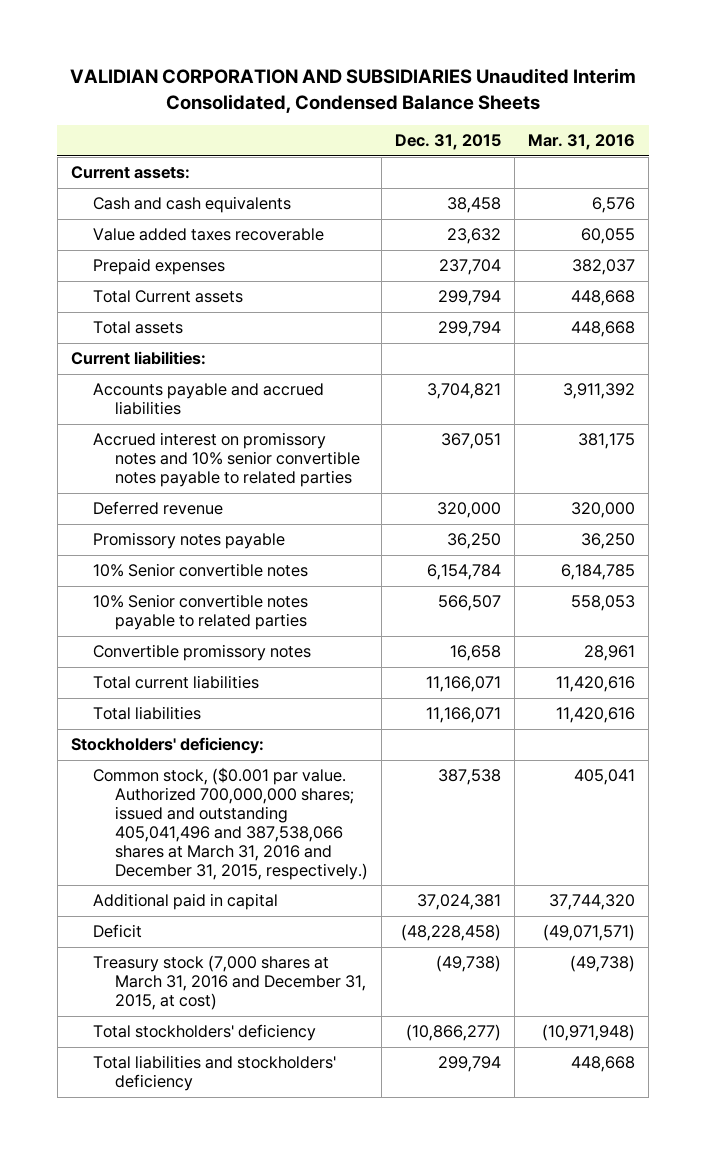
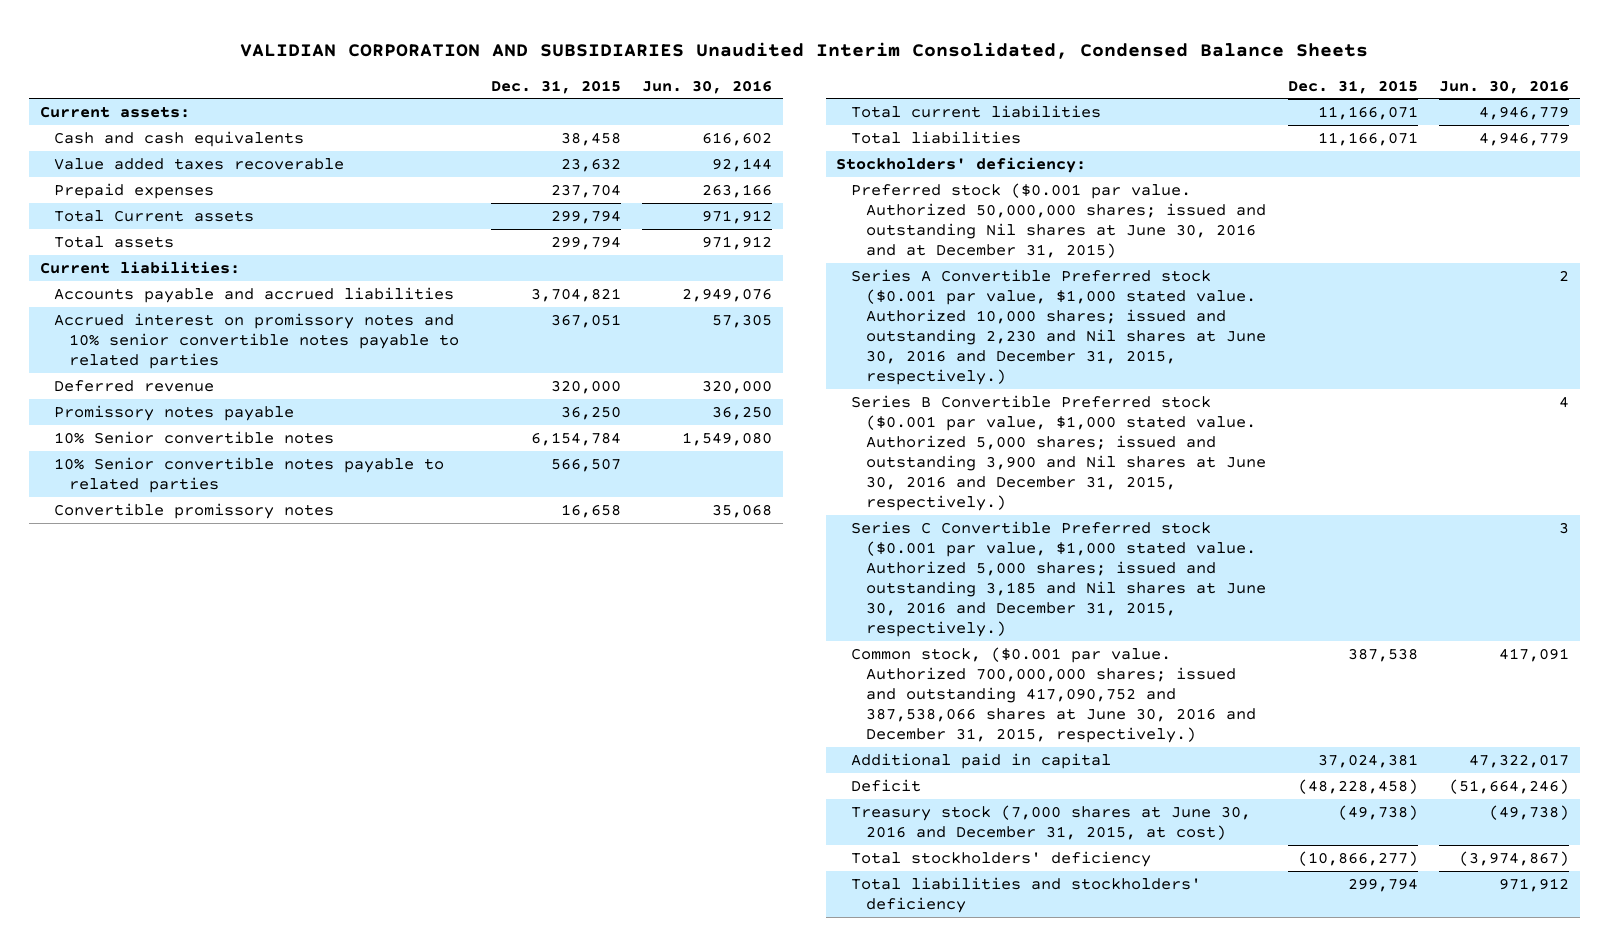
[528,134,636,151] Mar. 31, 2016 -> none
none -> [642,79,773,94] Jun. 30, 2016
none -> [851,182,1267,258] Preferred stock ($0.001 par value. Authorized 50,000,000 shares; issued and outstanding Nil shares at June 30, 2016 and at December 31, 2015)
none -> [851,268,1267,385] Series A Convertible Preferred stock ($0.001 par value, $1,000 stated value. Authorized 10,000 shares; issued and outstanding 2,230 and Nil shares at June 30, 2016 and December 31, 2015, respectively.)
none -> [851,394,1267,511] Series B Convertible Preferred stock ($0.001 par value, $1,000 stated value. Authorized 5,000 shares; issued and outstanding 3,900 and Nil shares at June 30, 2016 and December 31, 2015, respectively.)
none -> [851,520,1267,637] Series C Convertible Preferred stock ($0.001 par value, $1,000 stated value. Authorized 5,000 shares; issued and outstanding 3,185 and Nil shares at June 30, 2016 and December 31, 2015, respectively.)
[93,767,369,880] Common stock, ($0.001 par value. Authorized 700,000,000 shares; issued and outstanding 405,041,496 and 387,538,066 shares at March 31, 2016 and December 31, 2015, respectively.) -> [851,646,1257,743] Common stock, ($0.001 par value. Authorized 700,000,000 shares; issued and outstanding 417,090,752 and 387,538,066 shares at June 30, 2016 and December 31, 2015, respectively.)
[93,955,367,1011] Treasury stock (7,000 shares at March 31, 2016 and December 31, 2015, at cost) -> [851,804,1252,840] Treasury stock (7,000 shares at June 30, 2016 and December 31, 2015, at cost)

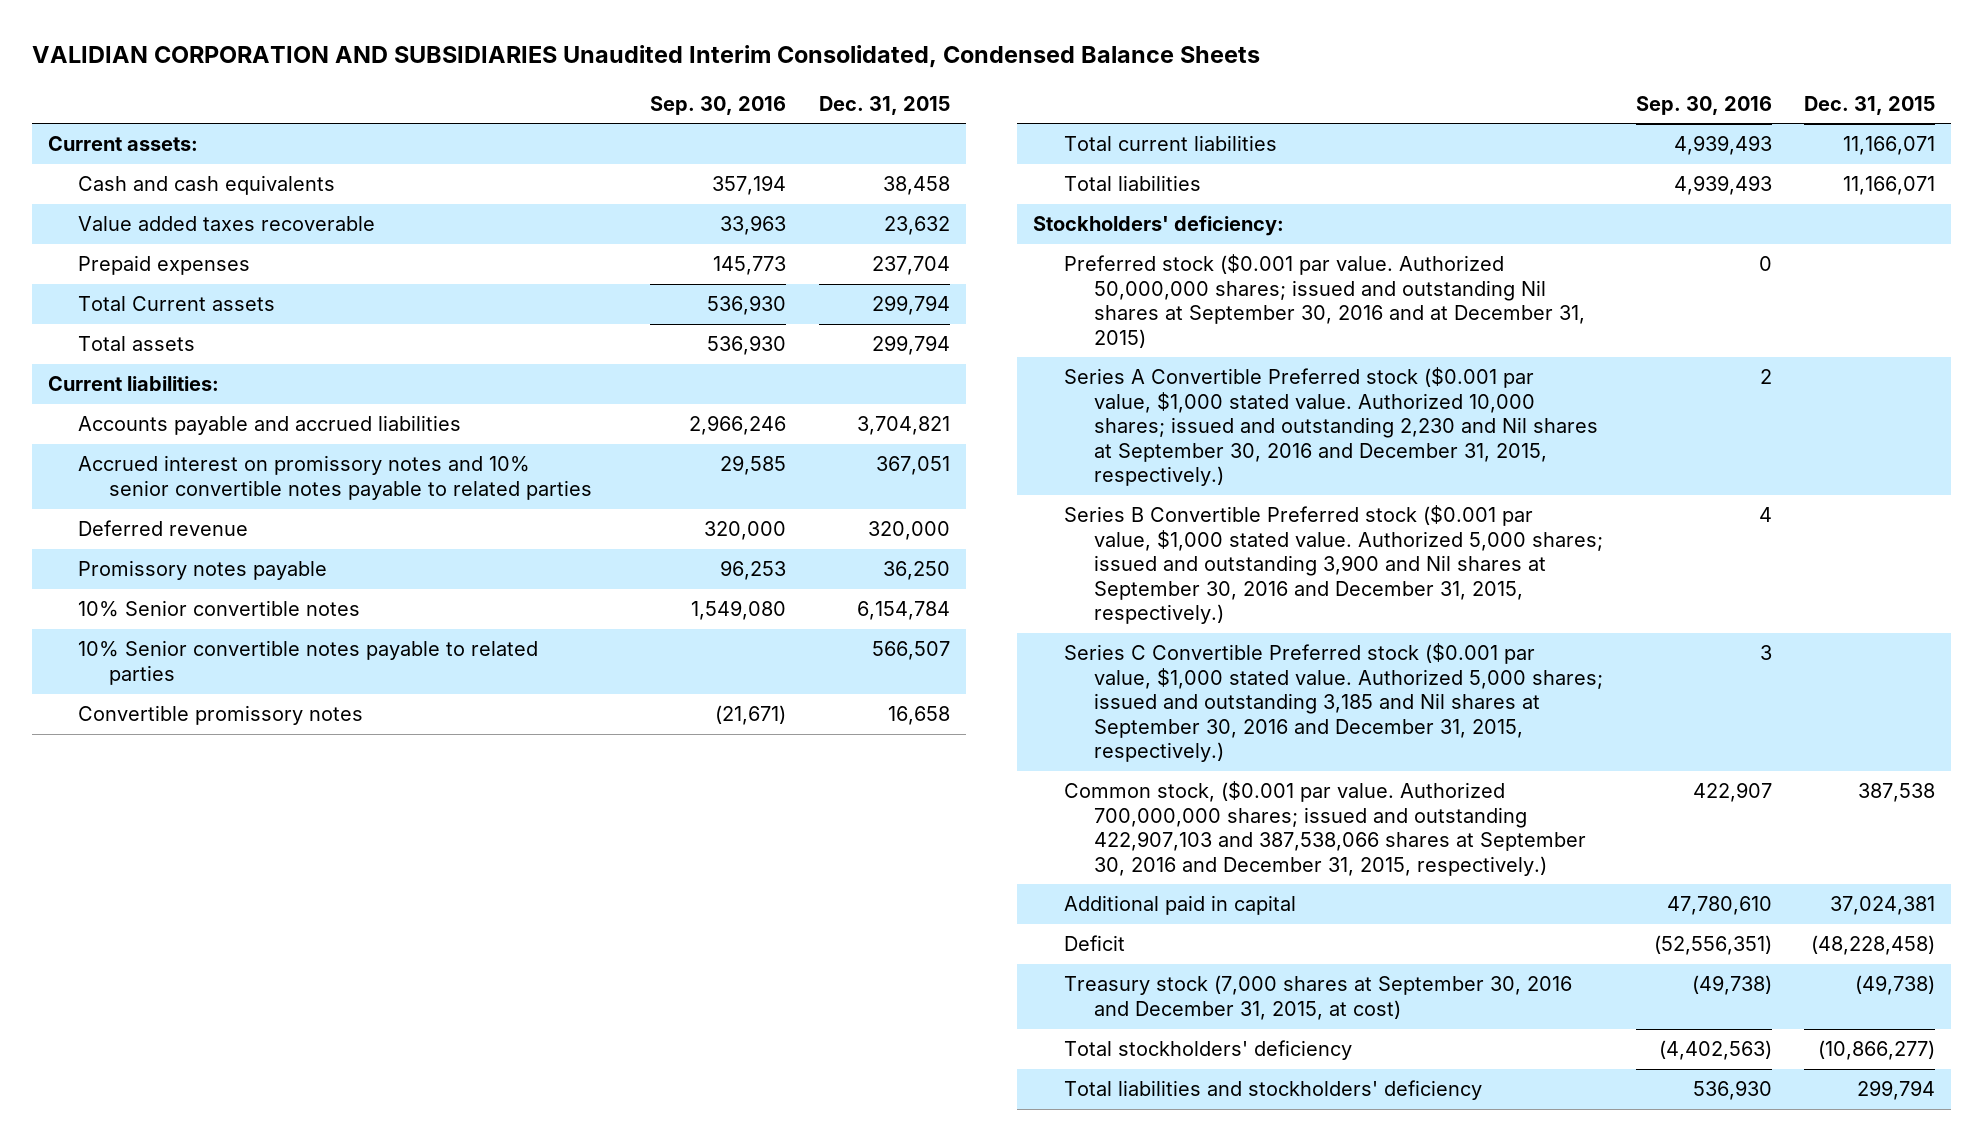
[642,79,773,94] Jun. 30, 2016 -> none
none -> [650,95,787,115] Sep. 30, 2016
[851,182,1267,258] Preferred stock ($0.001 par value. Authorized 50,000,000 shares; issued and outstanding Nil shares at June 30, 2016 and at December 31, 2015) -> [1063,254,1585,348] Preferred stock ($0.001 par value. Authorized 50,000,000 shares; issued and outstanding Nil shares at September 30, 2016 and at December 31, 2015)
[851,268,1267,385] Series A Convertible Preferred stock ($0.001 par value, $1,000 stated value. Authorized 10,000 shares; issued and outstanding 2,230 and Nil shares at June 30, 2016 and December 31, 2015, respectively.) -> [1063,367,1598,487] Series A Convertible Preferred stock ($0.001 par value, $1,000 stated value. Authorized 10,000 shares; issued and outstanding 2,230 and Nil shares at September 30, 2016 and December 31, 2015, respectively.)
[851,394,1267,511] Series B Convertible Preferred stock ($0.001 par value, $1,000 stated value. Authorized 5,000 shares; issued and outstanding 3,900 and Nil shares at June 30, 2016 and December 31, 2015, respectively.) -> [1063,505,1603,625] Series B Convertible Preferred stock ($0.001 par value, $1,000 stated value. Authorized 5,000 shares; issued and outstanding 3,900 and Nil shares at September 30, 2016 and December 31, 2015, respectively.)
[851,520,1267,637] Series C Convertible Preferred stock ($0.001 par value, $1,000 stated value. Authorized 5,000 shares; issued and outstanding 3,185 and Nil shares at June 30, 2016 and December 31, 2015, respectively.) -> [1063,643,1603,763] Series C Convertible Preferred stock ($0.001 par value, $1,000 stated value. Authorized 5,000 shares; issued and outstanding 3,185 and Nil shares at September 30, 2016 and December 31, 2015, respectively.)
[851,646,1257,743] Common stock, ($0.001 par value. Authorized 700,000,000 shares; issued and outstanding 417,090,752 and 387,538,066 shares at June 30, 2016 and December 31, 2015, respectively.) -> [1063,781,1586,876] Common stock, ($0.001 par value. Authorized 700,000,000 shares; issued and outstanding 422,907,103 and 387,538,066 shares at September 30, 2016 and December 31, 2015, respectively.)
[851,804,1252,840] Treasury stock (7,000 shares at June 30, 2016 and December 31, 2015, at cost) -> [1063,975,1572,1020] Treasury stock (7,000 shares at September 30, 2016 and December 31, 2015, at cost)

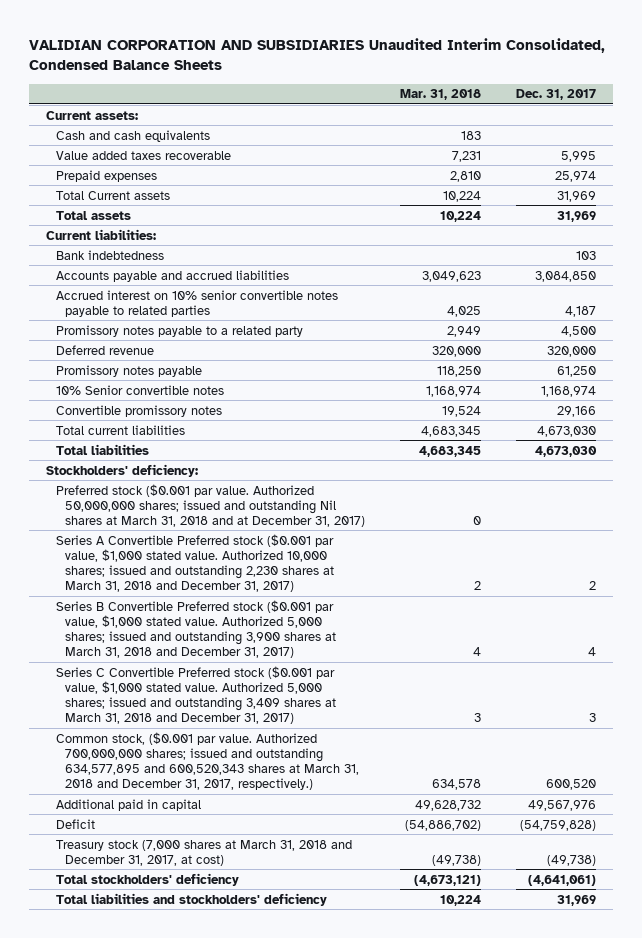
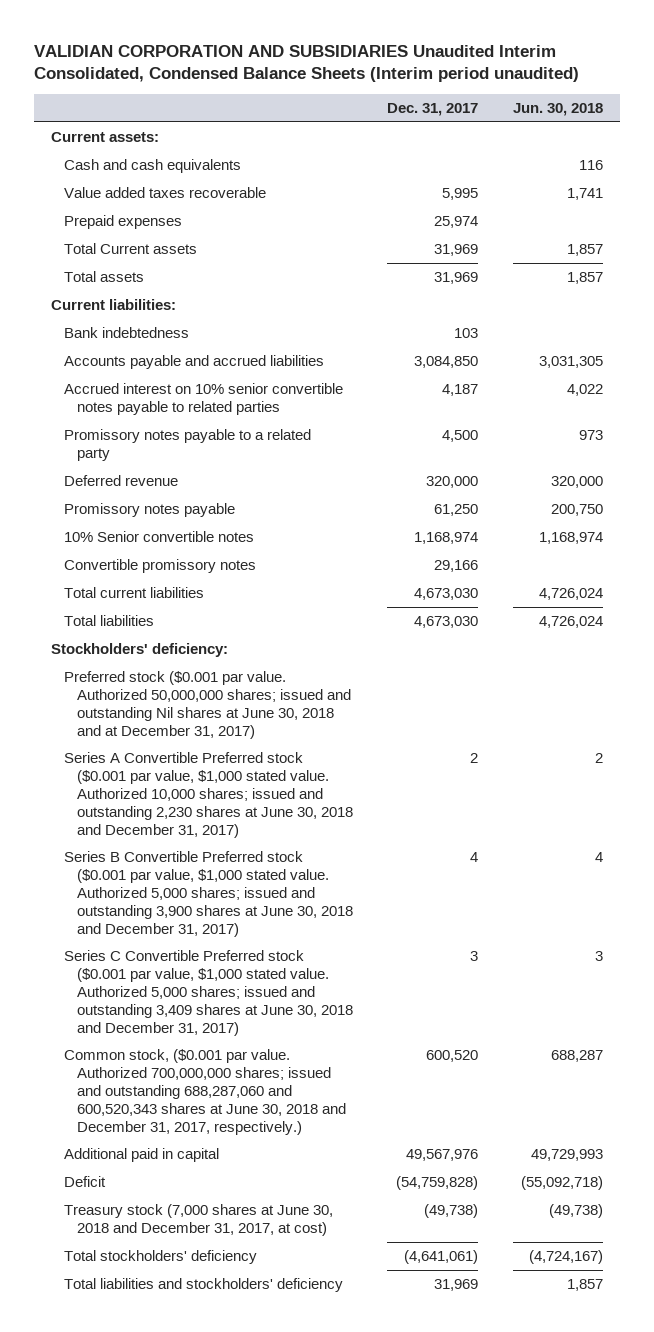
[29,37,606,71] VALIDIAN CORPORATION AND SUBSIDIARIES Unaudited Interim Consolidated, Condensed Balance Sheets -> [33,44,579,83] VALIDIAN CORPORATION AND SUBSIDIARIES Unaudited Interim Consolidated, Condensed Balance Sheets (Interim period unaudited)
[400,89,482,101] Mar. 31, 2018 -> none
none -> [512,103,603,117] Jun. 30, 2018
[55,483,366,527] Preferred stock ($0.001 par value. Authorized 50,000,000 shares; issued and outstanding Nil shares at March 31, 2018 and at December 31, 2017) -> [63,670,351,739] Preferred stock ($0.001 par value. Authorized 50,000,000 shares; issued and outstanding Nil shares at June 30, 2018 and at December 31, 2017)
[55,533,335,593] Series A Convertible Preferred stock ($0.001 par value, $1,000 stated value. Authorized 10,000 shares; issued and outstanding 2,230 shares at March 31, 2018 and December 31, 2017) -> [63,751,353,838] Series A Convertible Preferred stock ($0.001 par value, $1,000 stated value. Authorized 10,000 shares; issued and outstanding 2,230 shares at June 30, 2018 and December 31, 2017)
[55,599,337,659] Series B Convertible Preferred stock ($0.001 par value, $1,000 stated value. Authorized 5,000 shares; issued and outstanding 3,900 shares at March 31, 2018 and December 31, 2017) -> [63,850,353,937] Series B Convertible Preferred stock ($0.001 par value, $1,000 stated value. Authorized 5,000 shares; issued and outstanding 3,900 shares at June 30, 2018 and December 31, 2017)
[55,665,337,725] Series C Convertible Preferred stock ($0.001 par value, $1,000 stated value. Authorized 5,000 shares; issued and outstanding 3,409 shares at March 31, 2018 and December 31, 2017) -> [63,949,353,1036] Series C Convertible Preferred stock ($0.001 par value, $1,000 stated value. Authorized 5,000 shares; issued and outstanding 3,409 shares at June 30, 2018 and December 31, 2017)
[55,731,360,791] Common stock, ($0.001 par value. Authorized 700,000,000 shares; issued and outstanding 634,577,895 and 600,520,343 shares at March 31, 2018 and December 31, 2017, respectively.) -> [63,1048,346,1135] Common stock, ($0.001 par value. Authorized 700,000,000 shares; issued and outstanding 688,287,060 and 600,520,343 shares at June 30, 2018 and December 31, 2017, respectively.)
[55,839,352,866] Treasury stock (7,000 shares at March 31, 2018 and December 31, 2017, at cost) -> [63,1203,333,1236] Treasury stock (7,000 shares at June 30, 2018 and December 31, 2017, at cost)

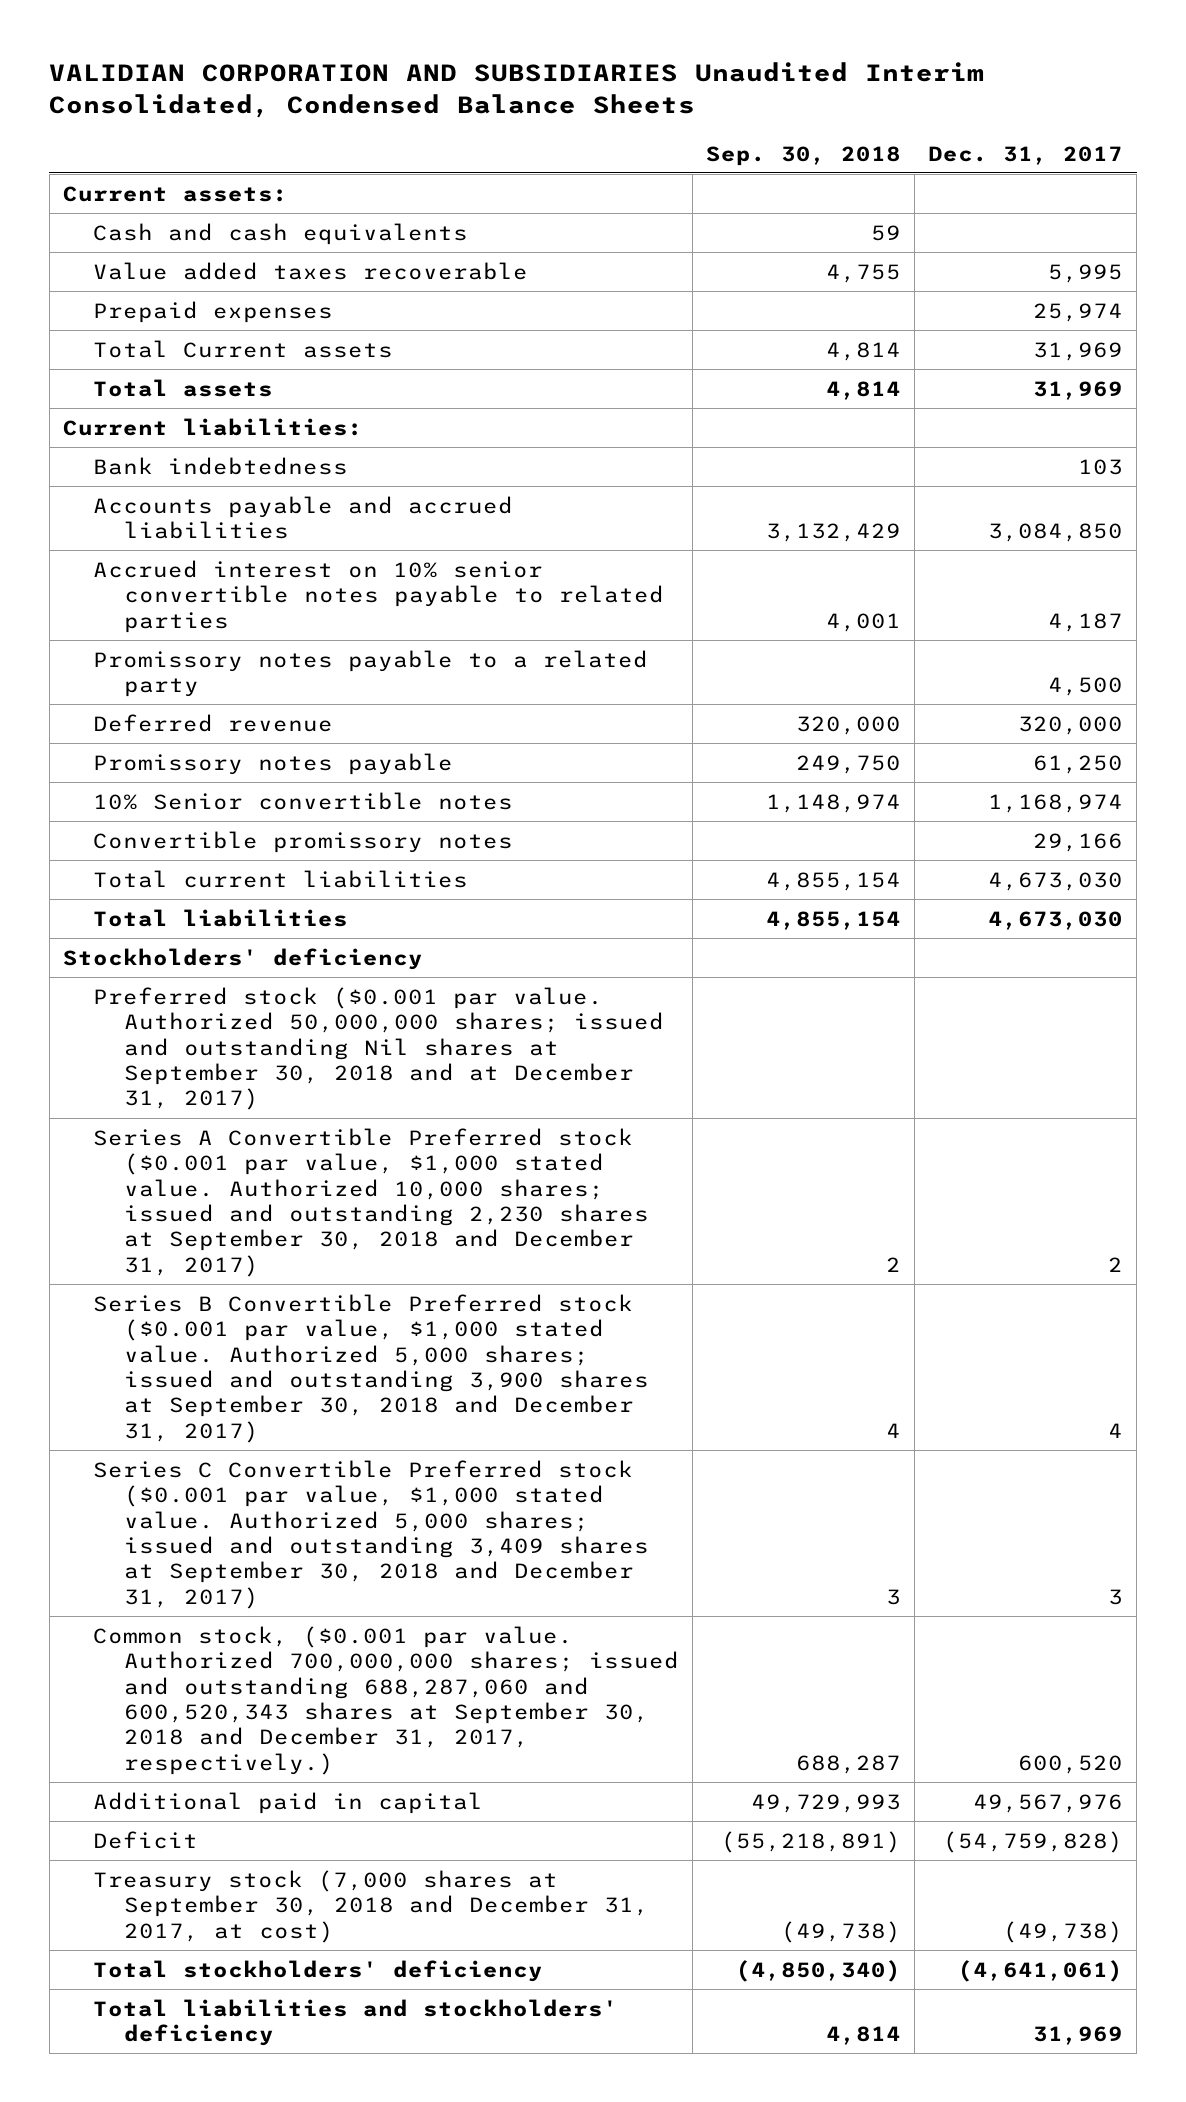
[33,44,579,83] VALIDIAN CORPORATION AND SUBSIDIARIES Unaudited Interim Consolidated, Condensed Balance Sheets (Interim period unaudited) -> [49,62,985,119] VALIDIAN CORPORATION AND SUBSIDIARIES Unaudited Interim Consolidated, Condensed Balance Sheets
[512,103,603,117] Jun. 30, 2018 -> none
none -> [705,145,901,166] Sep. 30, 2018
[50,642,228,657] Stockholders' deficiency: -> [63,947,424,970] Stockholders' deficiency
[63,670,351,739] Preferred stock ($0.001 par value. Authorized 50,000,000 shares; issued and outstanding Nil shares at June 30, 2018 and at December 31, 2017) -> [93,986,664,1111] Preferred stock ($0.001 par value. Authorized 50,000,000 shares; issued and outstanding Nil shares at September 30, 2018 and at December 31, 2017)
[63,751,353,838] Series A Convertible Preferred stock ($0.001 par value, $1,000 stated value. Authorized 10,000 shares; issued and outstanding 2,230 shares at June 30, 2018 and December 31, 2017) -> [93,1127,649,1277] Series A Convertible Preferred stock ($0.001 par value, $1,000 stated value. Authorized 10,000 shares; issued and outstanding 2,230 shares at September 30, 2018 and December 31, 2017)
[63,850,353,937] Series B Convertible Preferred stock ($0.001 par value, $1,000 stated value. Authorized 5,000 shares; issued and outstanding 3,900 shares at June 30, 2018 and December 31, 2017) -> [93,1293,649,1443] Series B Convertible Preferred stock ($0.001 par value, $1,000 stated value. Authorized 5,000 shares; issued and outstanding 3,900 shares at September 30, 2018 and December 31, 2017)
[63,949,353,1036] Series C Convertible Preferred stock ($0.001 par value, $1,000 stated value. Authorized 5,000 shares; issued and outstanding 3,409 shares at June 30, 2018 and December 31, 2017) -> [93,1459,649,1609] Series C Convertible Preferred stock ($0.001 par value, $1,000 stated value. Authorized 5,000 shares; issued and outstanding 3,409 shares at September 30, 2018 and December 31, 2017)
[63,1048,346,1135] Common stock, ($0.001 par value. Authorized 700,000,000 shares; issued and outstanding 688,287,060 and 600,520,343 shares at June 30, 2018 and December 31, 2017, respectively.) -> [93,1625,679,1775] Common stock, ($0.001 par value. Authorized 700,000,000 shares; issued and outstanding 688,287,060 and 600,520,343 shares at September 30, 2018 and December 31, 2017, respectively.)
[63,1203,333,1236] Treasury stock (7,000 shares at June 30, 2018 and December 31, 2017, at cost) -> [93,1869,649,1943] Treasury stock (7,000 shares at September 30, 2018 and December 31, 2017, at cost)

